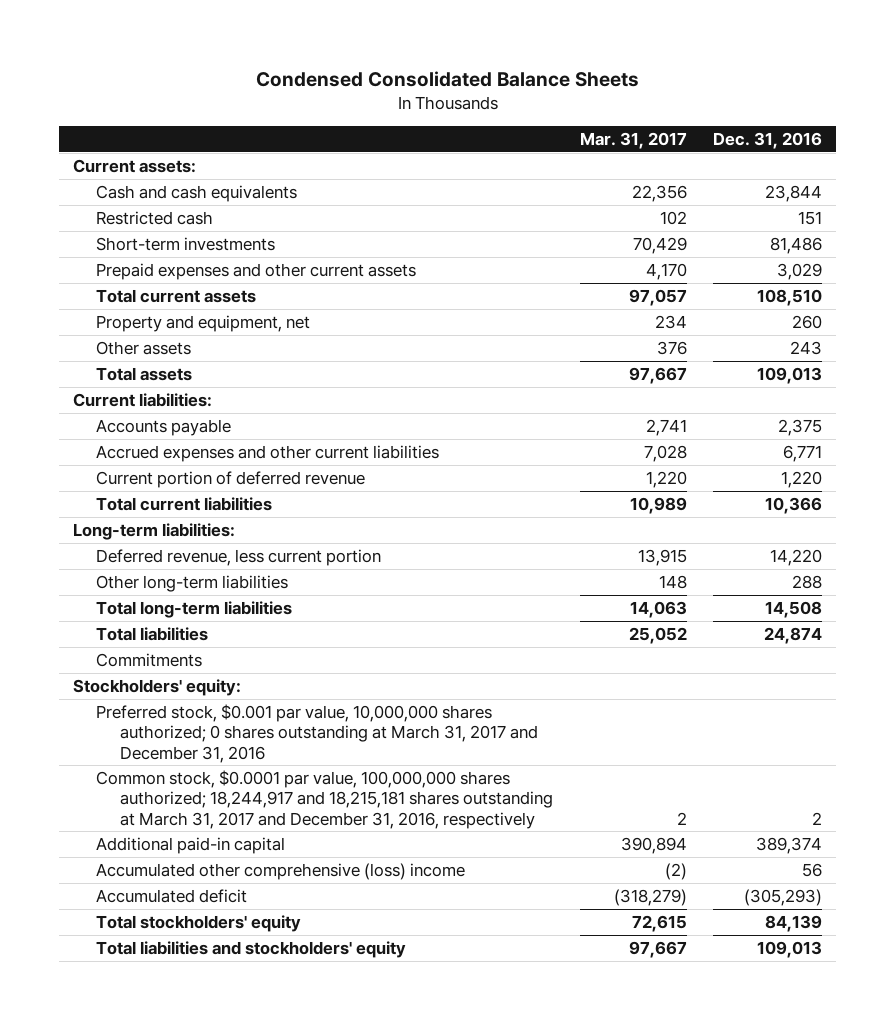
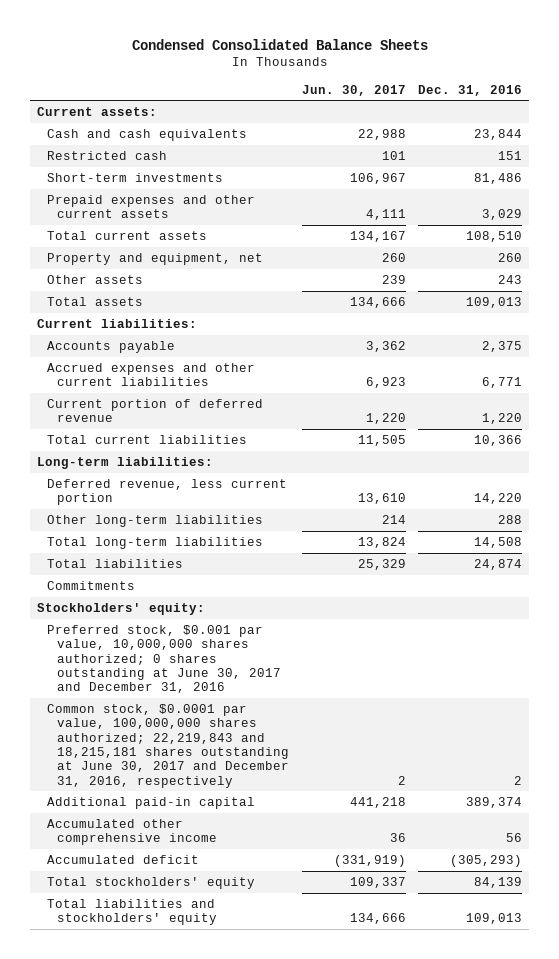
[579,132,687,150] Mar. 31, 2017 -> none
none -> [301,84,406,96] Jun. 30, 2017
[96,704,539,763] Preferred stock, $0.001 par value, 10,000,000 shares authorized; 0 shares outstanding at March 31, 2017 and December 31, 2016 -> [46,624,282,694] Preferred stock, $0.001 par value, 10,000,000 shares authorized; 0 shares outstanding at June 30, 2017 and December 31, 2016
[96,770,554,829] Common stock, $0.0001 par value, 100,000,000 shares authorized; 18,244,917 and 18,215,181 shares outstanding at March 31, 2017 and December 31, 2016, respectively -> [46,703,290,788] Common stock, $0.0001 par value, 100,000,000 shares authorized; 22,219,843 and 18,215,181 shares outstanding at June 30, 2017 and December 31, 2016, respectively
[96,863,466,881] Accumulated other comprehensive (loss) income -> [46,818,218,846] Accumulated other comprehensive income

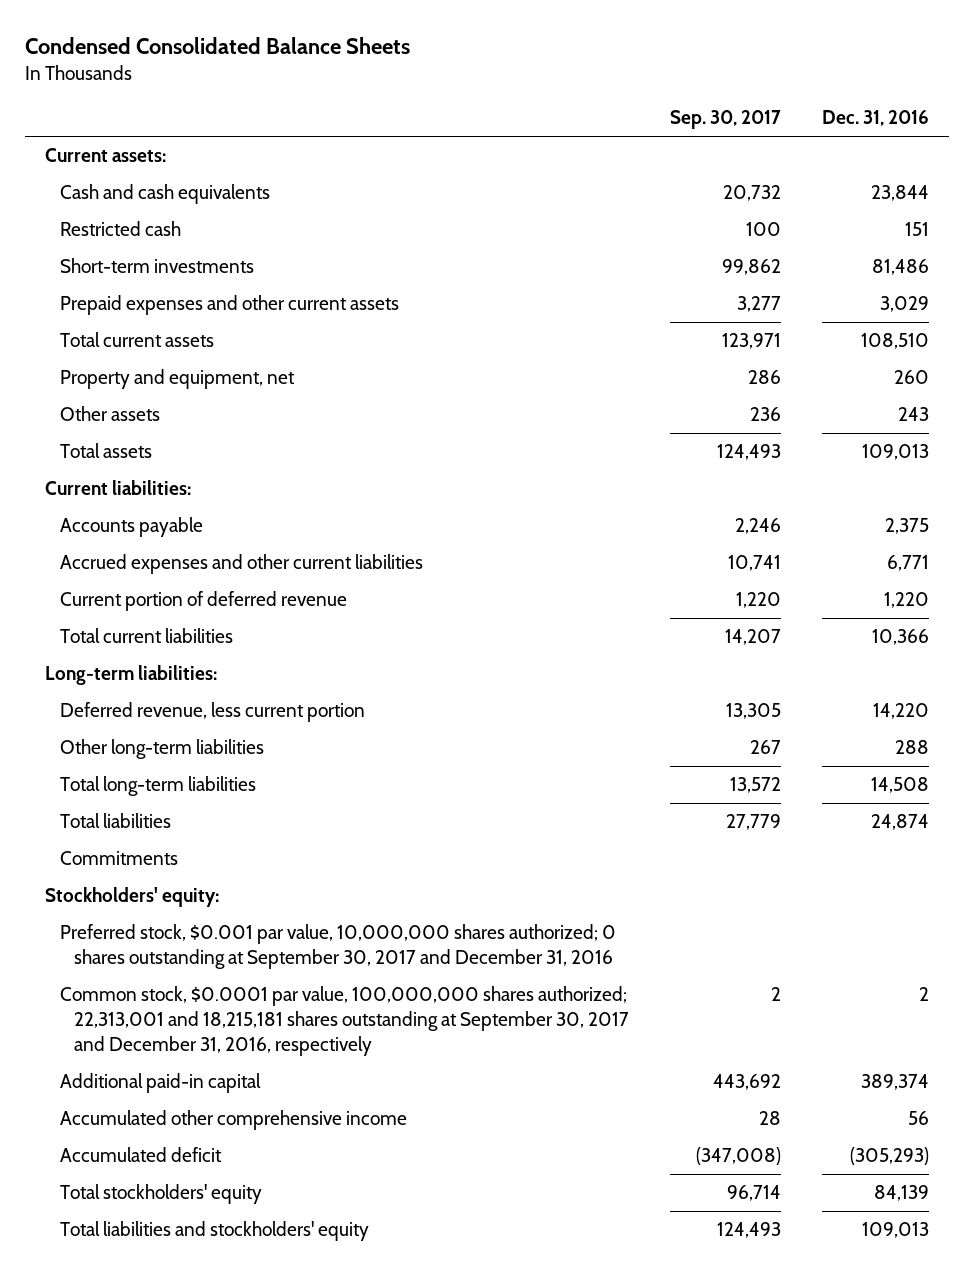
[301,84,406,96] Jun. 30, 2017 -> none
none -> [669,110,781,130] Sep. 30, 2017
[46,624,282,694] Preferred stock, $0.001 par value, 10,000,000 shares authorized; 0 shares outstanding at June 30, 2017 and December 31, 2016 -> [59,924,616,969] Preferred stock, $0.001 par value, 10,000,000 shares authorized; 0 shares outstanding at September 30, 2017 and December 31, 2016
[46,703,290,788] Common stock, $0.0001 par value, 100,000,000 shares authorized; 22,219,843 and 18,215,181 shares outstanding at June 30, 2017 and December 31, 2016, respectively -> [59,986,629,1056] Common stock, $0.0001 par value, 100,000,000 shares authorized; 22,313,001 and 18,215,181 shares outstanding at September 30, 2017 and December 31, 2016, respectively

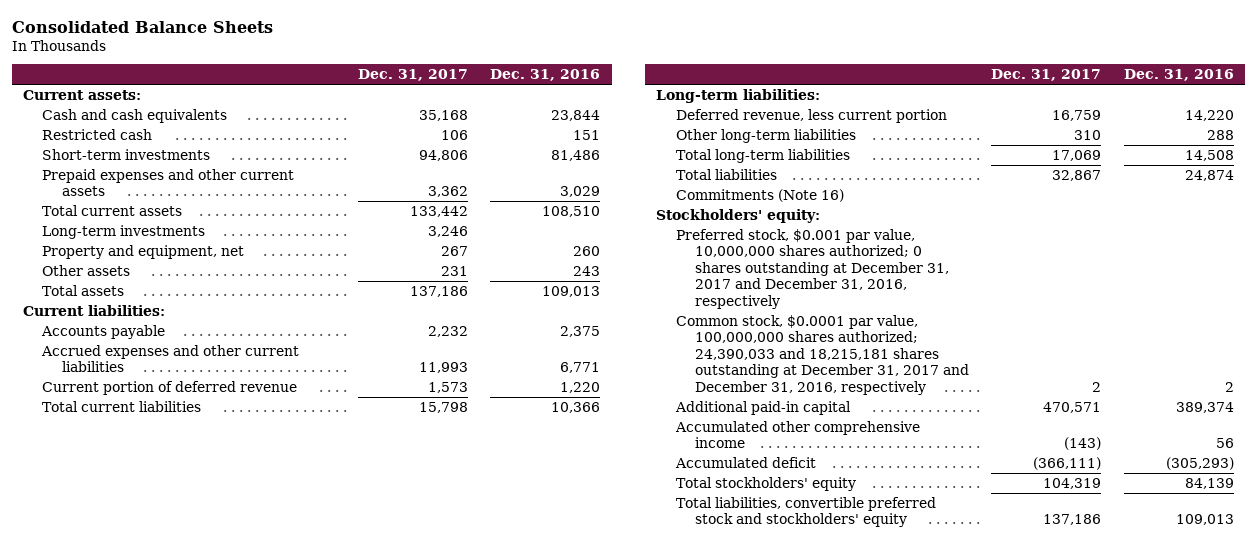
[24,37,410,55] Condensed Consolidated Balance Sheets -> [11,20,273,33] Consolidated Balance Sheets
[669,110,781,130] Sep. 30, 2017 -> none
none -> [358,68,469,81] Dec. 31, 2017
none -> [42,224,206,239] Long-term investments
[59,851,178,866] Commitments -> [675,188,844,202] Commitments (Note 16)
[59,924,616,969] Preferred stock, $0.001 par value, 10,000,000 shares authorized; 0 shares outstanding at September 30, 2017 and December 31, 2016 -> [675,228,950,309] Preferred stock, $0.001 par value, 10,000,000 shares authorized; 0 shares outstanding at December 31, 2017 and December 31, 2016, respectively
[59,986,629,1056] Common stock, $0.0001 par value, 100,000,000 shares authorized; 22,313,001 and 18,215,181 shares outstanding at September 30, 2017 and December 31, 2016, respectively -> [675,314,970,395] Common stock, $0.0001 par value, 100,000,000 shares authorized; 24,390,033 and 18,215,181 shares outstanding at December 31, 2017 and December 31, 2016, respectively
[59,1221,369,1242] Total liabilities and stockholders' equity -> [675,496,936,528] Total liabilities, convertible preferred stock and stockholders' equity

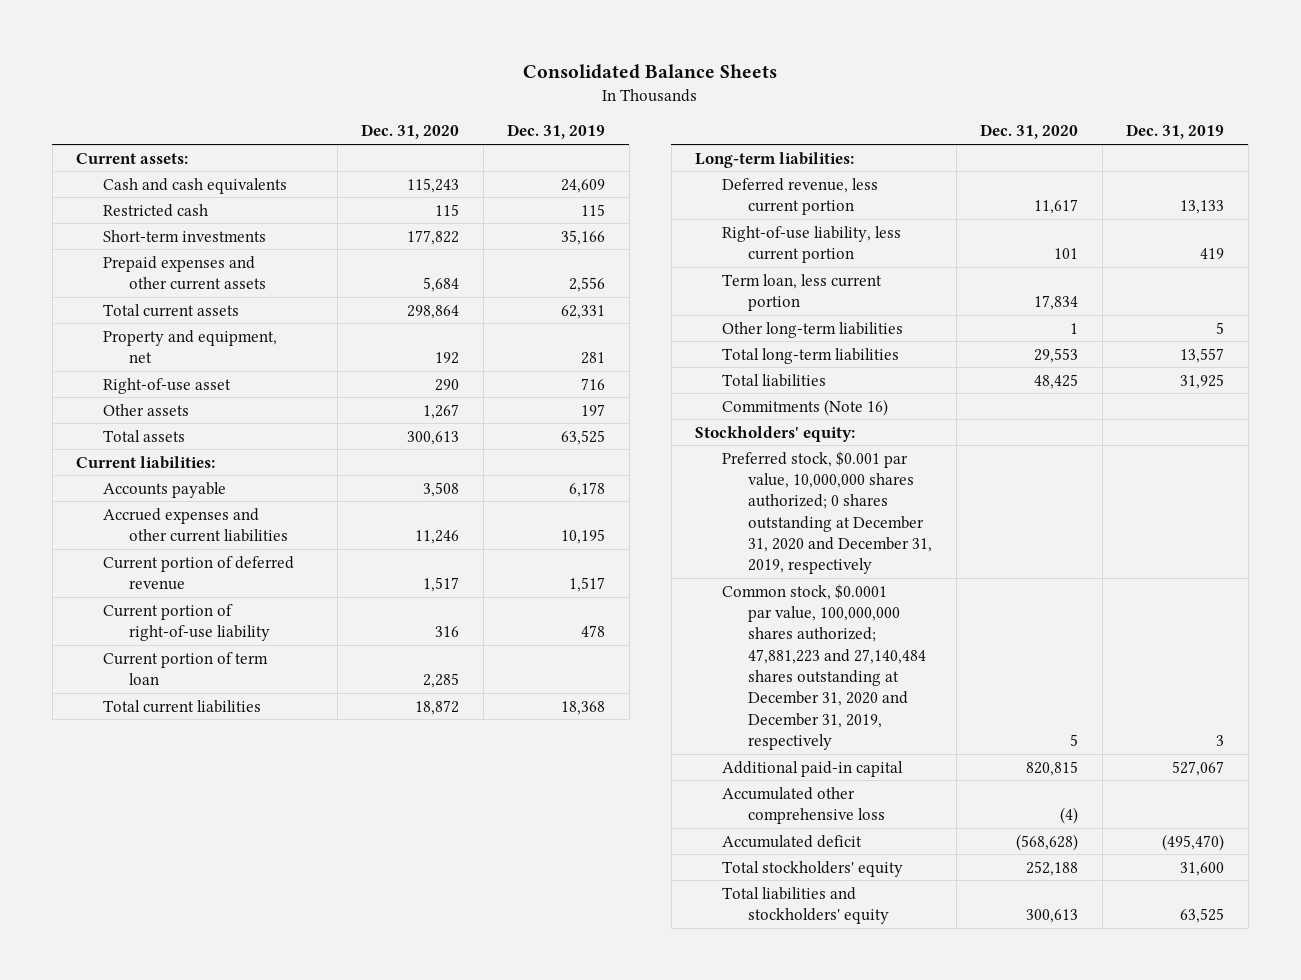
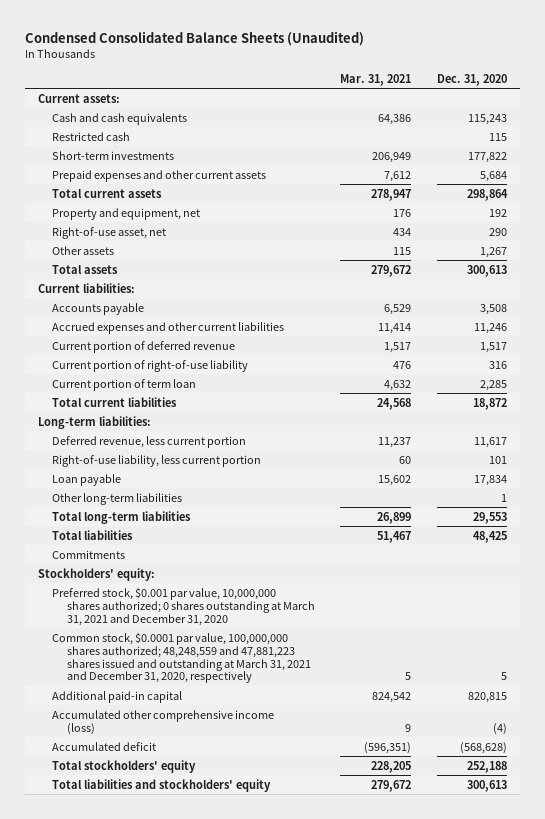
[523,64,778,80] Consolidated Balance Sheets -> [25,30,365,46] Condensed Consolidated Balance Sheets (Unaudited)
[507,124,606,140] Dec. 31, 2019 -> none
none -> [340,73,412,86] Mar. 31, 2021
[102,377,231,394] Right-of-use asset -> [52,226,167,239] Right-of-use asset, net
[721,273,882,311] Term loan, less current portion -> [52,473,122,486] Loan payable
[721,398,888,416] Commitments (Note 16) -> [52,549,126,559] Commitments
[721,450,933,575] Preferred stock, $0.001 par value, 10,000,000 shares authorized; 0 shares outstanding at December 31, 2020 and December 31, 2019, respectively -> [52,586,315,626] Preferred stock, $0.001 par value, 10,000,000 shares authorized; 0 shares outstanding at March 31, 2021 and December 31, 2020
[721,583,927,751] Common stock, $0.0001 par value, 100,000,000 shares authorized; 47,881,223 and 27,140,484 shares outstanding at December 31, 2020 and December 31, 2019, respectively -> [52,631,311,684] Common stock, $0.0001 par value, 100,000,000 shares authorized; 48,248,559 and 47,881,223 shares issued and outstanding at March 31, 2021 and December 31, 2020, respectively
[721,786,886,824] Accumulated other comprehensive loss -> [52,709,275,735] Accumulated other comprehensive income (loss)

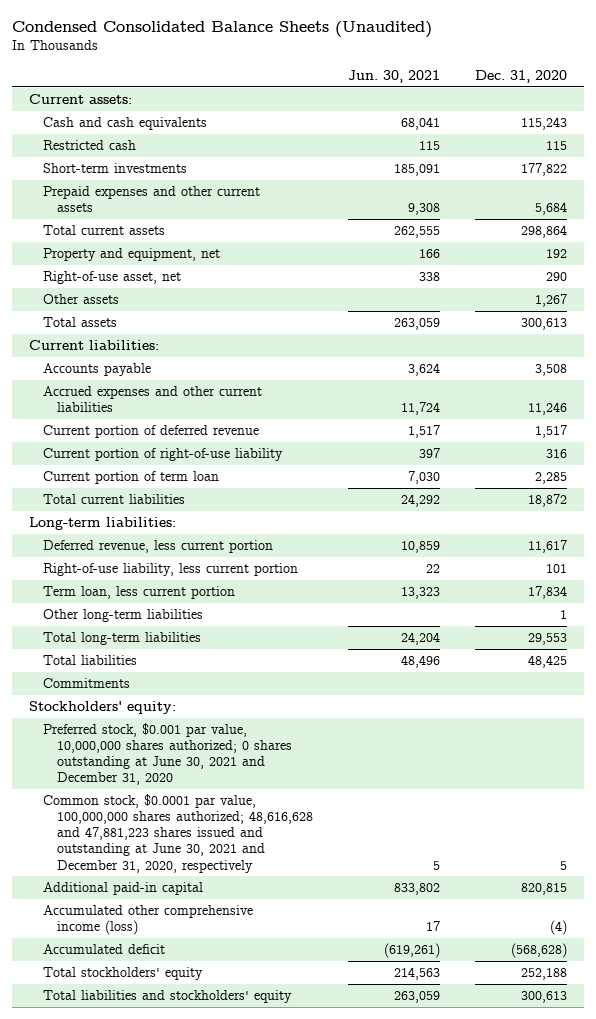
[340,73,412,86] Mar. 31, 2021 -> none
none -> [347,69,440,83] Jun. 30, 2021
[52,473,122,486] Loan payable -> [42,586,235,600] Term loan, less current portion
[52,586,315,626] Preferred stock, $0.001 par value, 10,000,000 shares authorized; 0 shares outstanding at March 31, 2021 and December 31, 2020 -> [42,723,292,786] Preferred stock, $0.001 par value, 10,000,000 shares authorized; 0 shares outstanding at June 30, 2021 and December 31, 2020
[52,631,311,684] Common stock, $0.0001 par value, 100,000,000 shares authorized; 48,248,559 and 47,881,223 shares issued and outstanding at March 31, 2021 and December 31, 2020, respectively -> [42,794,313,873] Common stock, $0.0001 par value, 100,000,000 shares authorized; 48,616,628 and 47,881,223 shares issued and outstanding at June 30, 2021 and December 31, 2020, respectively

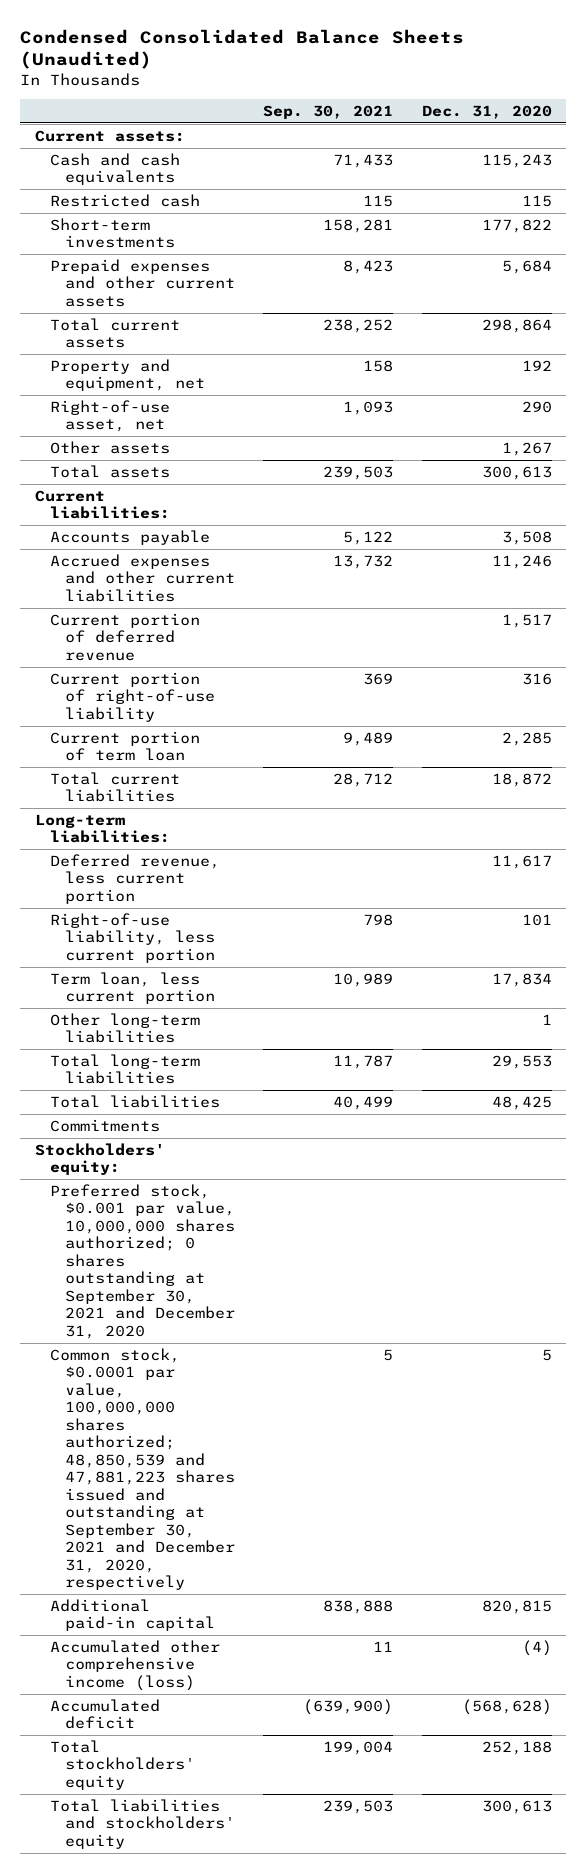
[347,69,440,83] Jun. 30, 2021 -> none
none -> [263,104,394,119] Sep. 30, 2021
[42,723,292,786] Preferred stock, $0.001 par value, 10,000,000 shares authorized; 0 shares outstanding at June 30, 2021 and December 31, 2020 -> [49,1183,235,1339] Preferred stock, $0.001 par value, 10,000,000 shares authorized; 0 shares outstanding at September 30, 2021 and December 31, 2020
[42,794,313,873] Common stock, $0.0001 par value, 100,000,000 shares authorized; 48,616,628 and 47,881,223 shares issued and outstanding at June 30, 2021 and December 31, 2020, respectively -> [49,1347,235,1591] Common stock, $0.0001 par value, 100,000,000 shares authorized; 48,850,539 and 47,881,223 shares issued and outstanding at September 30, 2021 and December 31, 2020, respectively

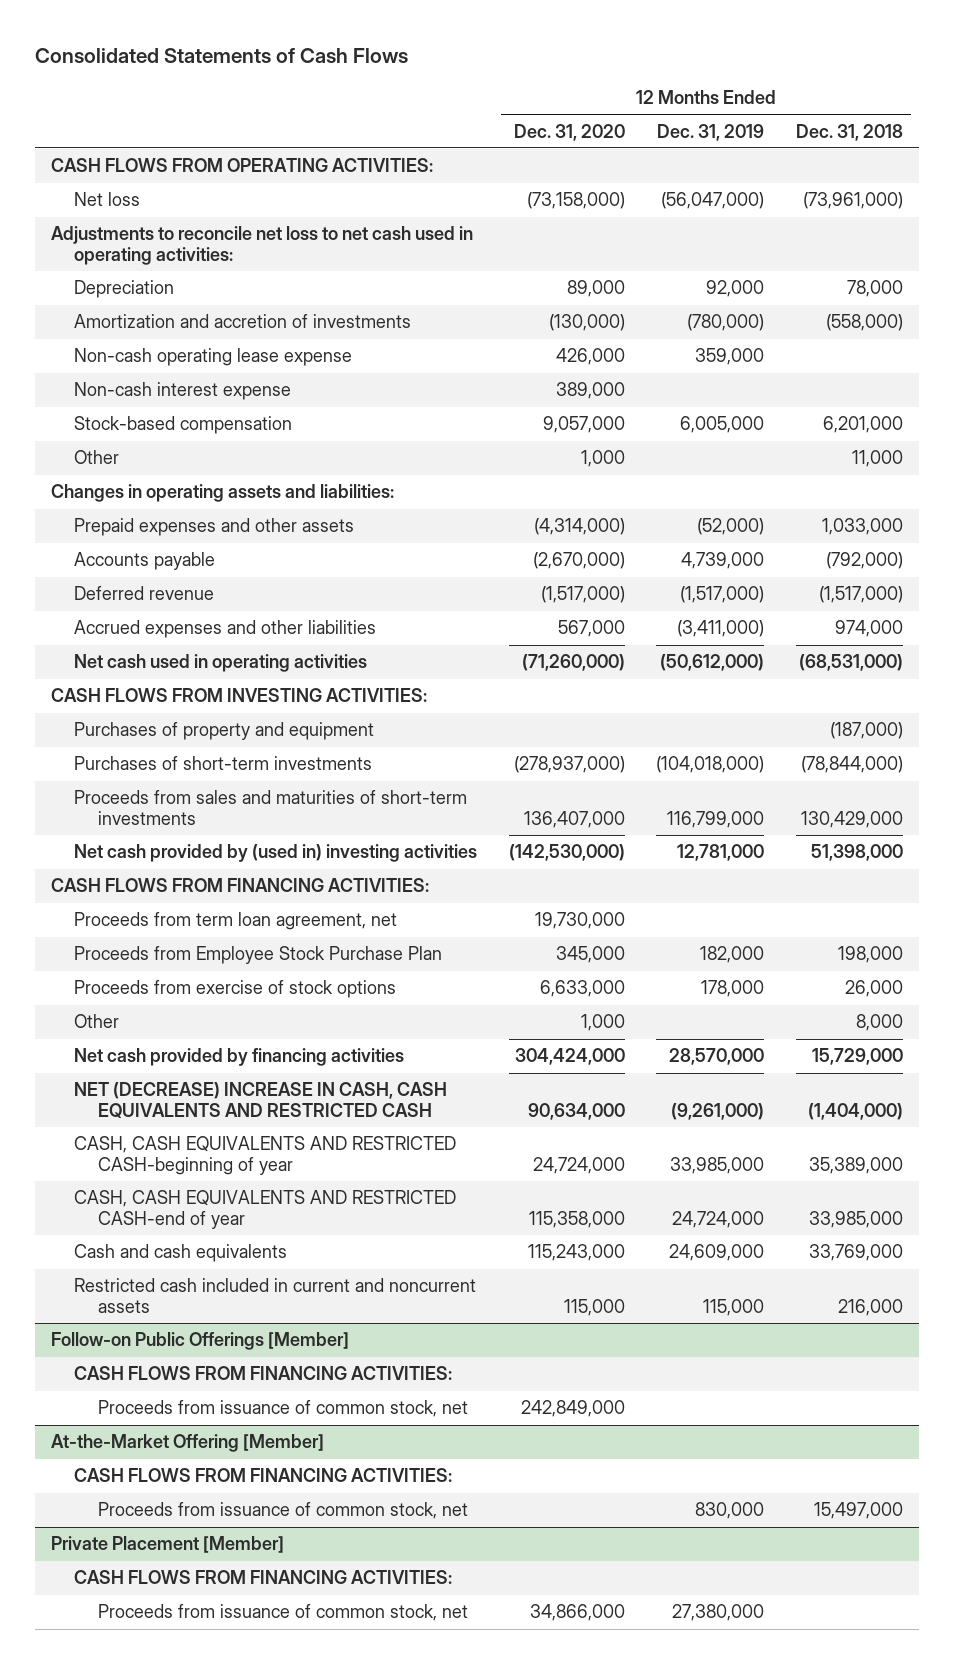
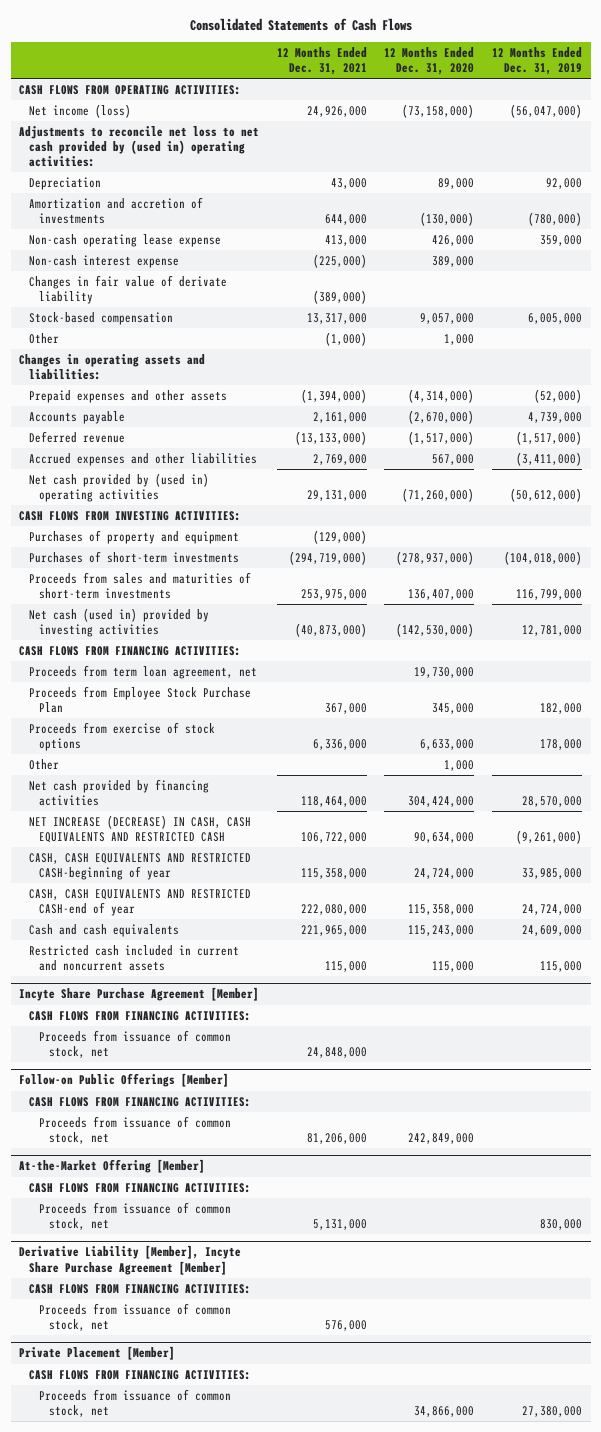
[795,123,903,141] Dec. 31, 2018 -> none
none -> [276,47,367,76] 12 Months Ended Dec. 31, 2021
[74,192,141,207] Net loss -> [29,103,132,118] Net income (loss)
[50,226,473,265] Adjustments to reconcile net loss to net cash used in operating activities: -> [19,125,260,168] Adjustments to reconcile net loss to net cash provided by (used in) operating activities:
none -> [29,274,228,305] Changes in fair value of derivate liability
[74,654,368,673] Net cash used in operating activities -> [29,472,210,503] Net cash provided by (used in) operating activities
[74,844,478,863] Net cash provided by (used in) investing activities -> [29,607,210,638] Net cash (used in) provided by investing activities
[74,1082,448,1118] NET (DECREASE) INCREASE IN CASH, CASH EQUIVALENTS AND RESTRICTED CASH -> [29,814,252,844] NET INCREASE (DECREASE) IN CASH, CASH EQUIVALENTS AND RESTRICTED CASH
none -> [19,987,260,1002] Incyte Share Purchase Agreement [Member]
none -> [29,1010,252,1021] CASH FLOWS FROM FINANCING ACTIVITIES:
none -> [38,1029,231,1059] Proceeds from issuance of common stock, net
none -> [19,1245,242,1275] Derivative Liability [Member], Incyte Share Purchase Agreement [Member]
none -> [29,1283,252,1294] CASH FLOWS FROM FINANCING ACTIVITIES:
none -> [38,1302,231,1332] Proceeds from issuance of common stock, net

